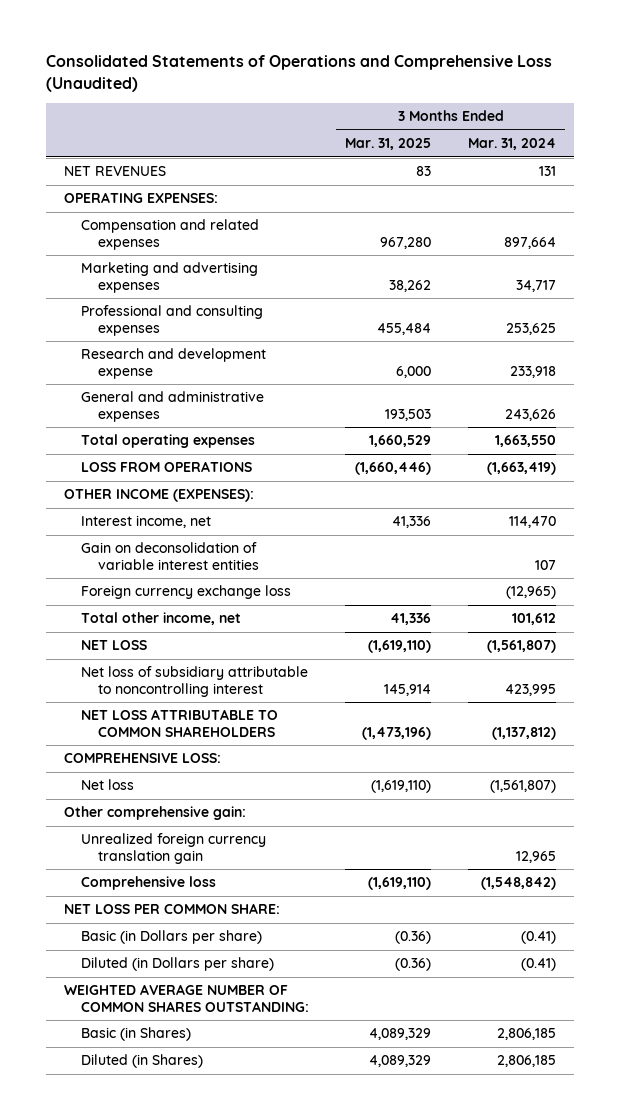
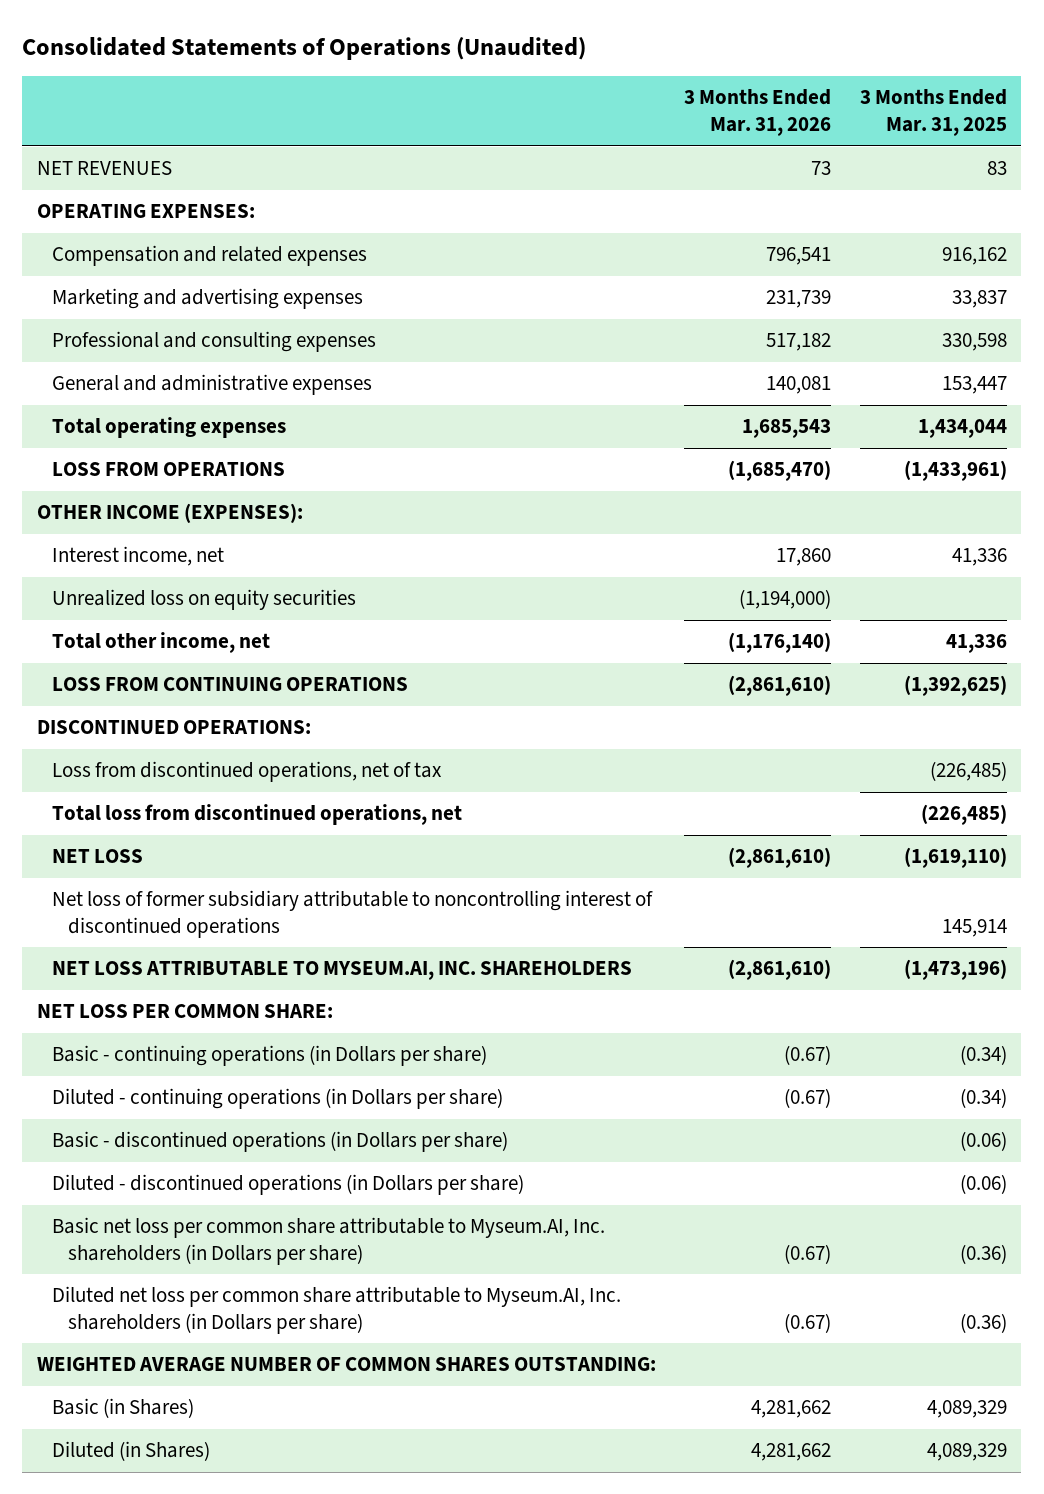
[45,55,552,92] Consolidated Statements of Operations and Comprehensive Loss (Unaudited) -> [22,37,587,61] Consolidated Statements of Operations (Unaudited)
[467,138,556,151] Mar. 31, 2024 -> none
none -> [684,89,832,137] 3 Months Ended Mar. 31, 2026
[81,348,267,379] Research and development expense -> none
[380,236,432,249] 967,280 -> [942,247,1008,266] 916,162
[389,279,432,292] 38,262 -> [952,290,1008,309] 33,837
[377,322,432,335] 455,484 -> [942,333,1008,352] 330,598
[385,408,432,421] 193,503 -> [942,376,1008,395] 153,447
[369,435,432,448] 1,660,529 -> [918,419,1008,439] 1,434,044
[355,462,432,476] (1,660,446) -> [904,460,1008,482] (1,433,961)
[81,542,260,570] Gain on deconsolidation of variable interest entities -> none
[81,585,292,600] Foreign currency exchange loss -> none
none -> [52,589,357,611] Unrealized loss on equity securities
none -> [52,677,409,692] LOSS FROM CONTINUING OPERATIONS
none -> [36,720,311,735] DISCONTINUED OPERATIONS:
none -> [52,761,443,783] Loss from discontinued operations, net of tax
none -> [52,804,463,826] Total loss from discontinued operations, net
[64,753,222,764] COMPREHENSIVE LOSS: -> none
[81,779,135,791] Net loss -> none
[64,806,247,821] Other comprehensive gain: -> none
[81,833,267,864] Unrealized foreign currency translation gain -> none
[81,876,217,891] Comprehensive loss -> none
[81,666,309,697] Net loss of subsidiary attributable to noncontrolling interest -> [52,890,654,939] Net loss of former subsidiary attributable to noncontrolling interest of discontinued operations
[81,709,279,737] NET LOSS ATTRIBUTABLE TO COMMON SHAREHOLDERS -> [52,961,633,981] NET LOSS ATTRIBUTABLE TO MYSEUM.AI, INC. SHAREHOLDERS
none -> [52,1045,488,1067] Basic - continuing operations (in Dollars per share)
none -> [52,1088,504,1110] Diluted - continuing operations (in Dollars per share)
none -> [52,1131,509,1153] Basic - discontinued operations (in Dollars per share)
none -> [52,1174,525,1196] Diluted - discontinued operations (in Dollars per share)
[81,930,263,945] Basic (in Dollars per share) -> [52,1217,606,1266] Basic net loss per common share attributable to Myseum.AI, Inc. shareholders (in Dollars per share)
[81,957,275,972] Diluted (in Dollars per share) -> [52,1286,622,1335] Diluted net loss per common share attributable to Myseum.AI, Inc. shareholders (in Dollars per share)

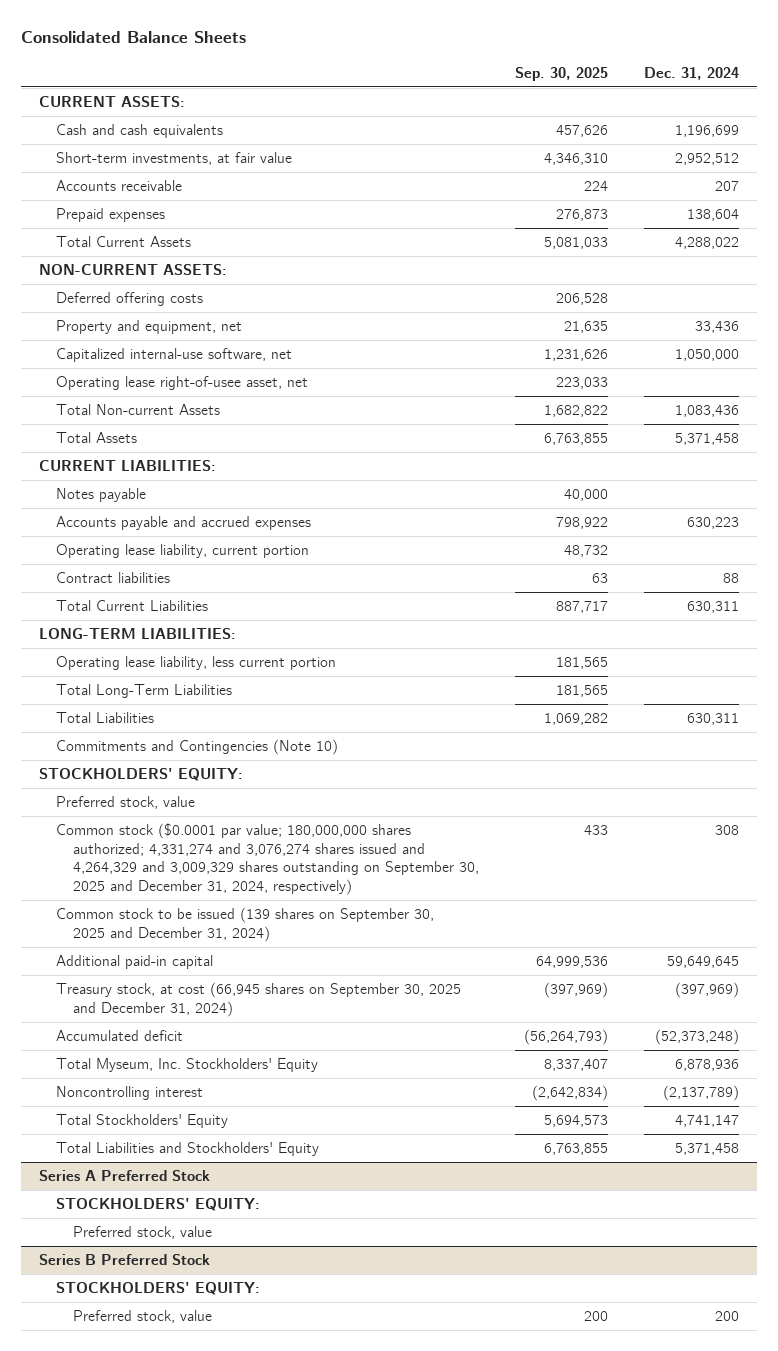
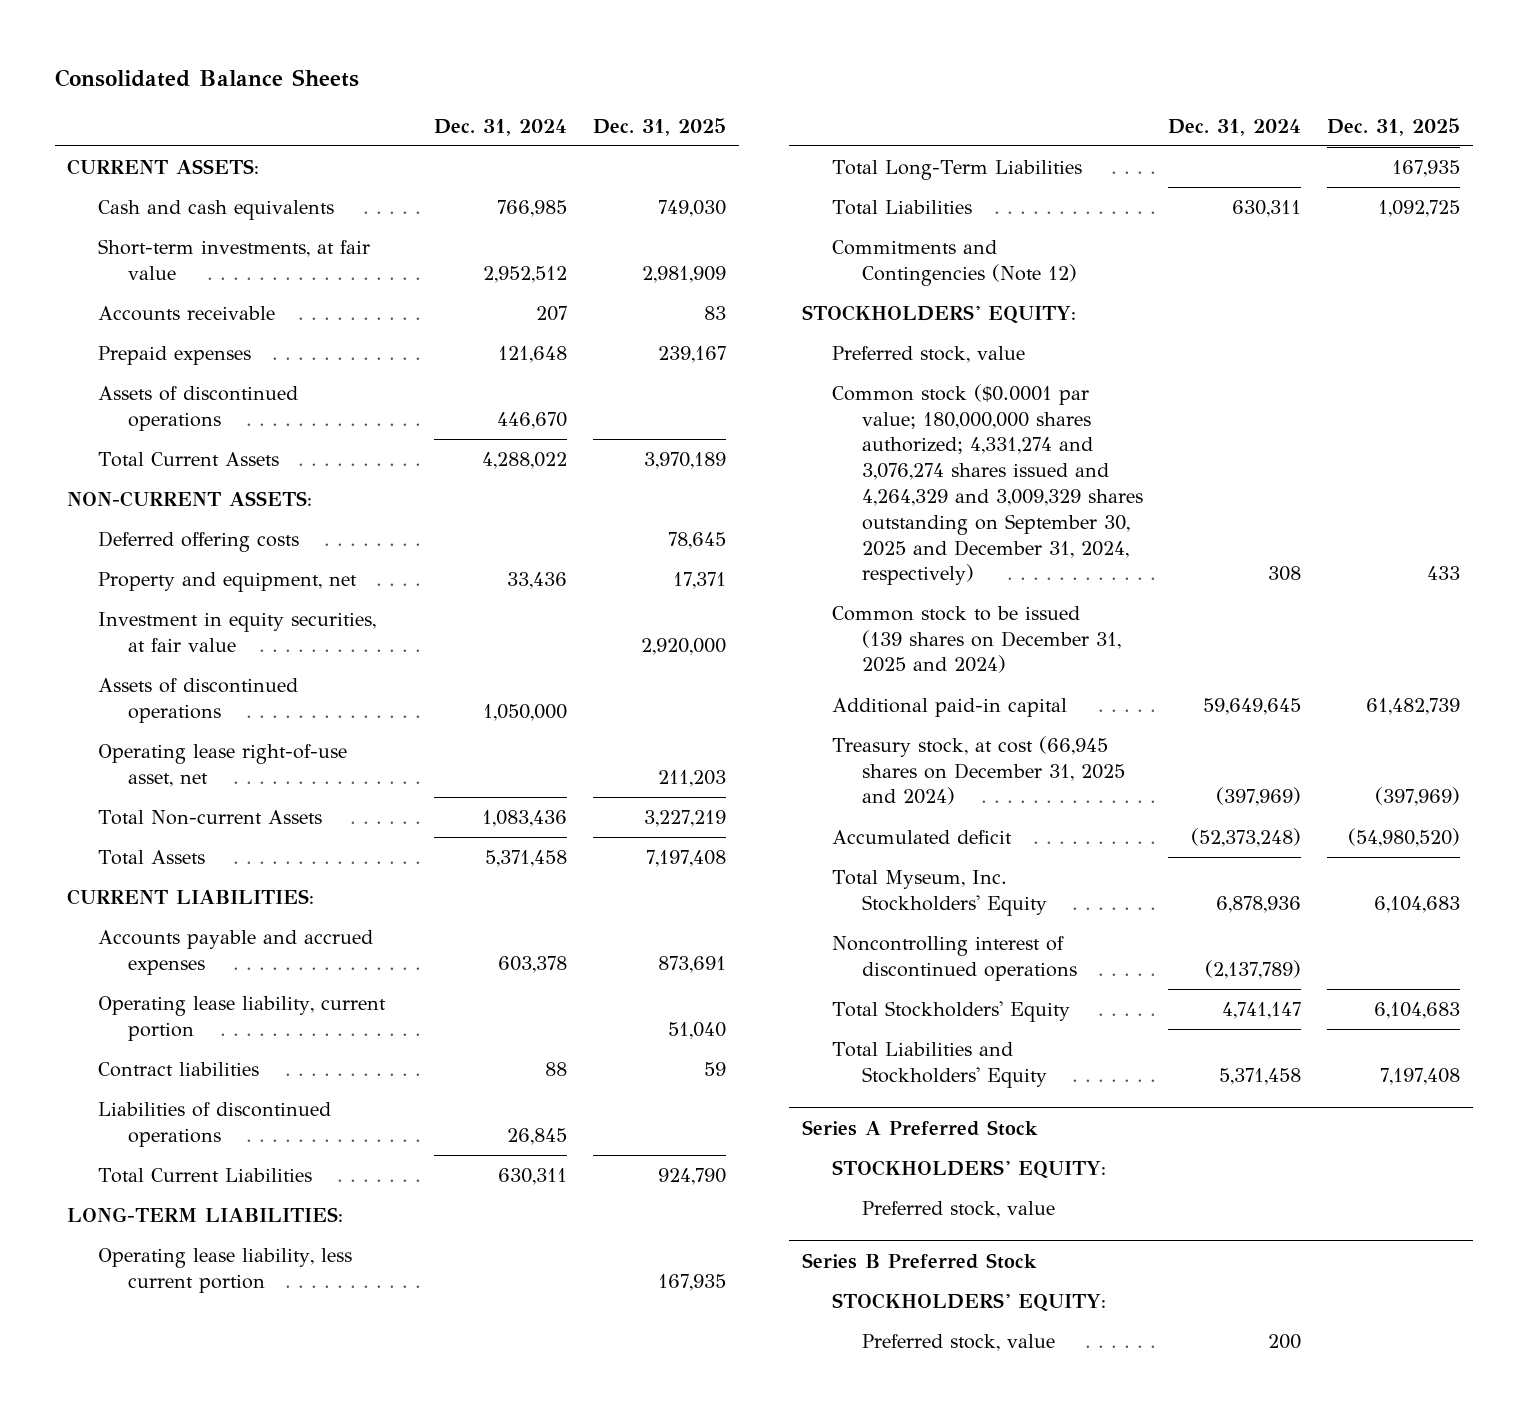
[514,66,608,81] Sep. 30, 2025 -> none
none -> [592,117,726,136] Dec. 31, 2025
[675,125,740,138] 1,196,699 -> [497,199,568,217] 766,985
[687,209,740,222] 138,604 -> [498,345,568,363] 121,648
none -> [97,385,298,431] Assets of discontinued operations
[55,348,292,363] Capitalized internal-use software, net -> none
none -> [97,611,376,652] Investment in equity securities, at fair value
none -> [97,677,298,723] Assets of discontinued operations
[55,376,308,391] Operating lease right-of-usee asset, net -> [97,743,347,787] Operating lease right-of-use asset, net
[55,488,146,503] Notes payable -> none
[687,517,740,530] 630,223 -> [498,955,568,973] 603,378
none -> [97,1101,331,1147] Liabilities of discontinued operations
[55,739,338,756] Commitments and Contingencies (Note 10) -> [831,239,1077,286] Commitments and Contingencies (Note 12)
[55,907,434,942] Common stock to be issued (139 shares on September 30, 2025 and December 31, 2024) -> [831,605,1121,674] Common stock to be issued (139 shares on December 31, 2025 and 2024)
[55,982,461,1017] Treasury stock, at cost (66,945 shares on September 30, 2025 and December 31, 2024) -> [831,735,1125,806] Treasury stock, at cost (66,945 shares on December 31, 2025 and 2024)
[55,1086,203,1101] Noncontrolling interest -> [831,935,1077,981] Noncontrolling interest of discontinued operations

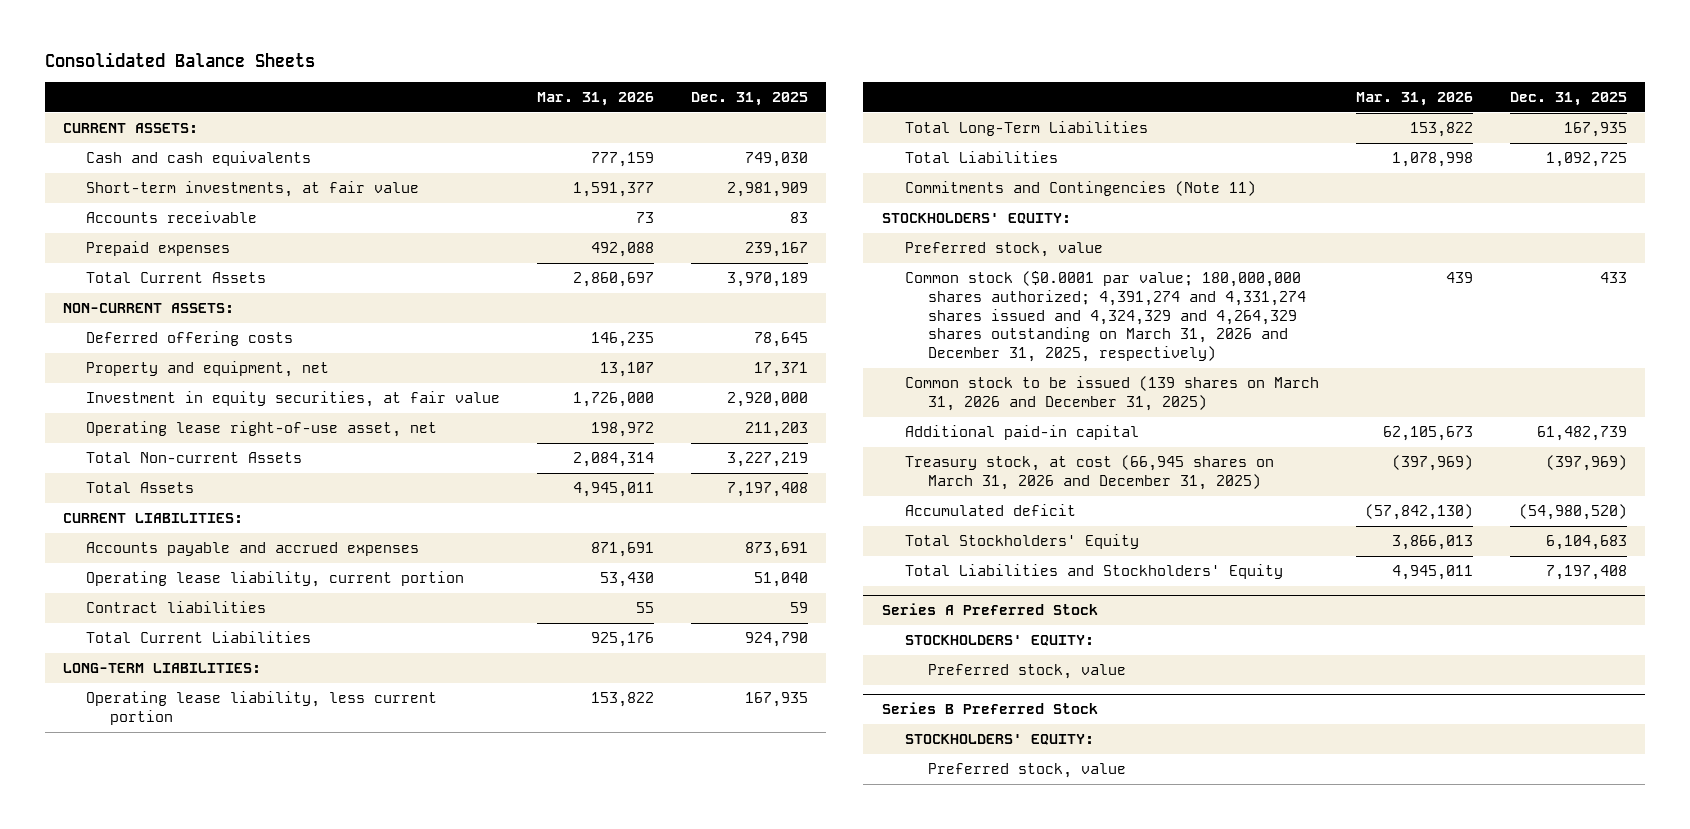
[434,118,568,136] Dec. 31, 2024 -> none
none -> [537,92,655,107] Mar. 31, 2026
[97,385,298,431] Assets of discontinued operations -> none
[97,677,298,723] Assets of discontinued operations -> none
[97,1101,331,1147] Liabilities of discontinued operations -> none
[831,239,1077,286] Commitments and Contingencies (Note 12) -> [905,181,1257,197] Commitments and Contingencies (Note 11)
[831,383,1143,586] Common stock ($0.0001 par value; 180,000,000 shares authorized; 4,331,274 and 3,076,274 shares issued and 4,264,329 and 3,009,329 shares outstanding on September 30, 2025 and December 31, 2024, respectively) -> [905,271,1307,363] Common stock ($0.0001 par value; 180,000,000 shares authorized; 4,391,274 and 4,331,274 shares issued and 4,324,329 and 4,264,329 shares outstanding on March 31, 2026 and December 31, 2025, respectively)
[831,605,1121,674] Common stock to be issued (139 shares on December 31, 2025 and 2024) -> [905,376,1320,411] Common stock to be issued (139 shares on March 31, 2026 and December 31, 2025)
[831,735,1125,806] Treasury stock, at cost (66,945 shares on December 31, 2025 and 2024) -> [905,455,1275,490] Treasury stock, at cost (66,945 shares on March 31, 2026 and December 31, 2025)
[831,869,1047,916] Total Myseum, Inc. Stockholders' Equity -> none
[831,935,1077,981] Noncontrolling interest of discontinued operations -> none

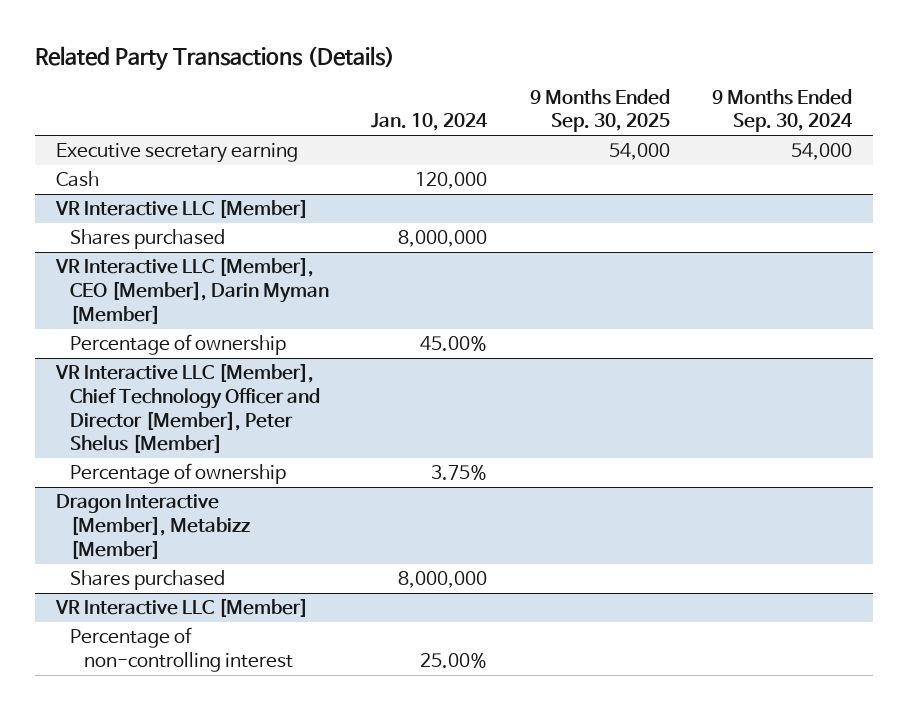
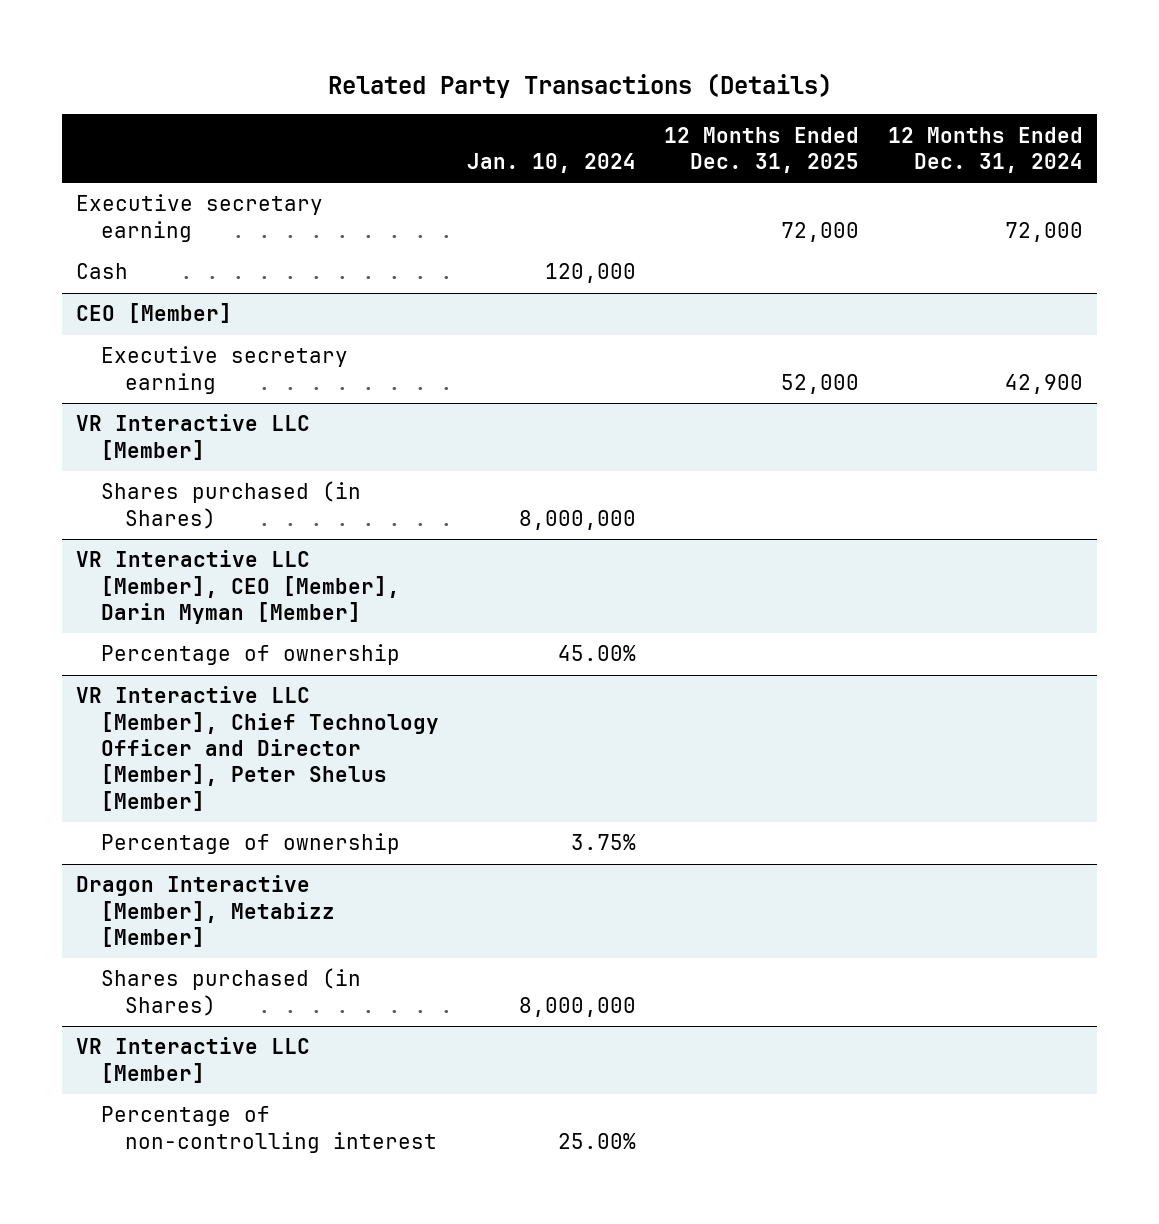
[529,88,670,133] 9 Months Ended Sep. 30, 2025 -> none
[712,88,854,133] 9 Months Ended Sep. 30, 2024 -> none
none -> [664,126,860,174] 12 Months Ended Dec. 31, 2025
none -> [887,126,1083,174] 12 Months Ended Dec. 31, 2024
none -> [76,303,233,324] CEO [Member]
none -> [100,346,348,394] Executive secretary earning
[70,229,226,250] Shares purchased -> [100,481,361,529] Shares purchased (in Shares)
[70,570,226,591] Shares purchased -> [100,968,361,1016] Shares purchased (in Shares)

